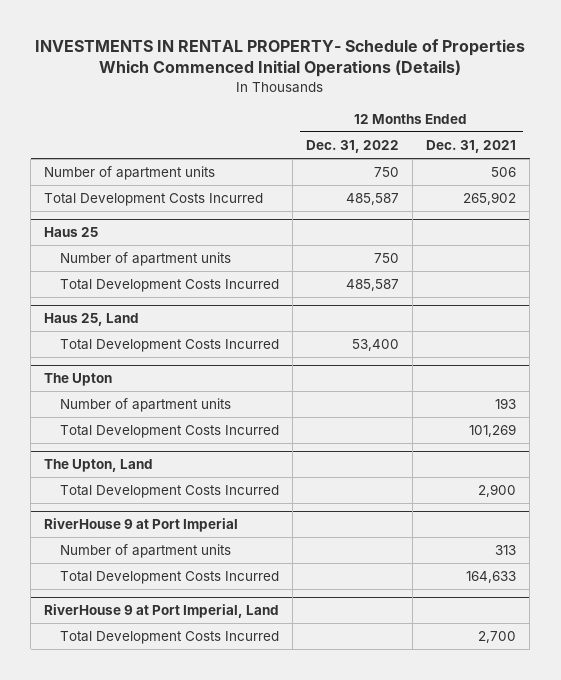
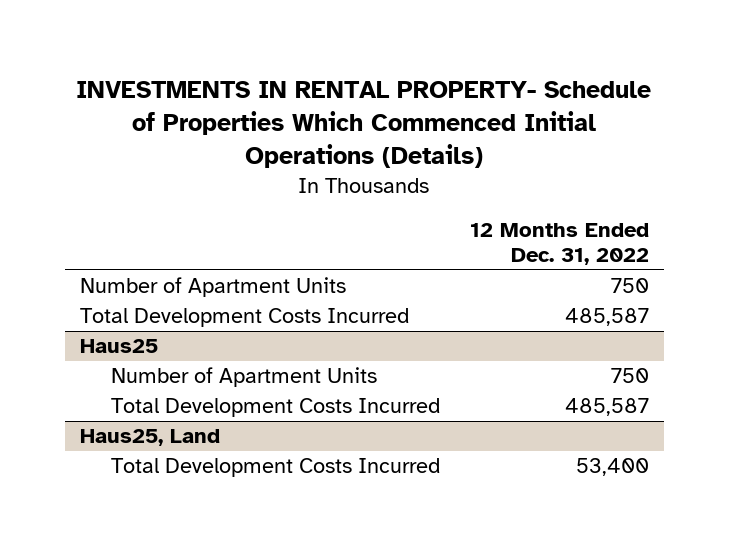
[426,140,517,154] Dec. 31, 2021 -> none
[44,166,216,181] Number of apartment units -> [79,277,346,298] Number of Apartment Units
[44,227,99,238] Haus 25 -> [79,339,158,354] Haus25
[59,252,231,267] Number of apartment units -> [111,367,378,388] Number of Apartment Units
[44,313,140,327] Haus 25, Land -> [79,429,220,447] Haus25, Land
[44,373,113,387] The Upton -> none
[59,398,231,413] Number of apartment units -> none
[59,425,279,439] Total Development Costs Incurred -> none
[44,459,154,473] The Upton, Land -> none
[59,485,279,499] Total Development Costs Incurred -> none
[44,518,239,533] RiverHouse 9 at Port Imperial -> none
[59,544,231,559] Number of apartment units -> none
[59,571,279,585] Total Development Costs Incurred -> none
[44,604,280,619] RiverHouse 9 at Port Imperial, Land -> none
[59,631,279,645] Total Development Costs Incurred -> none

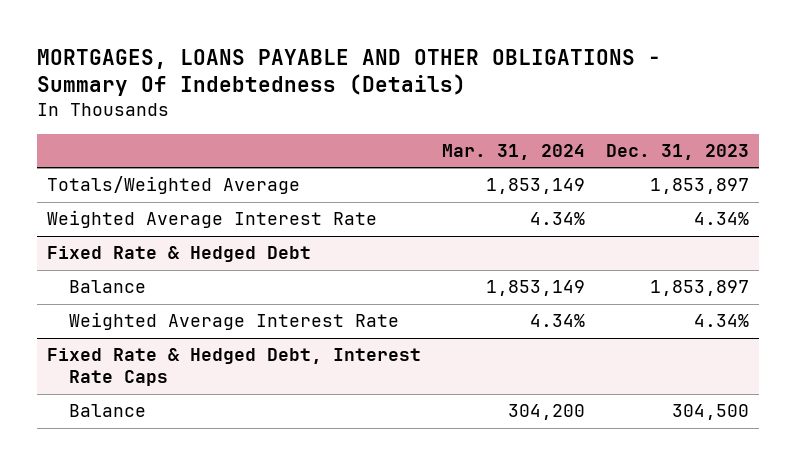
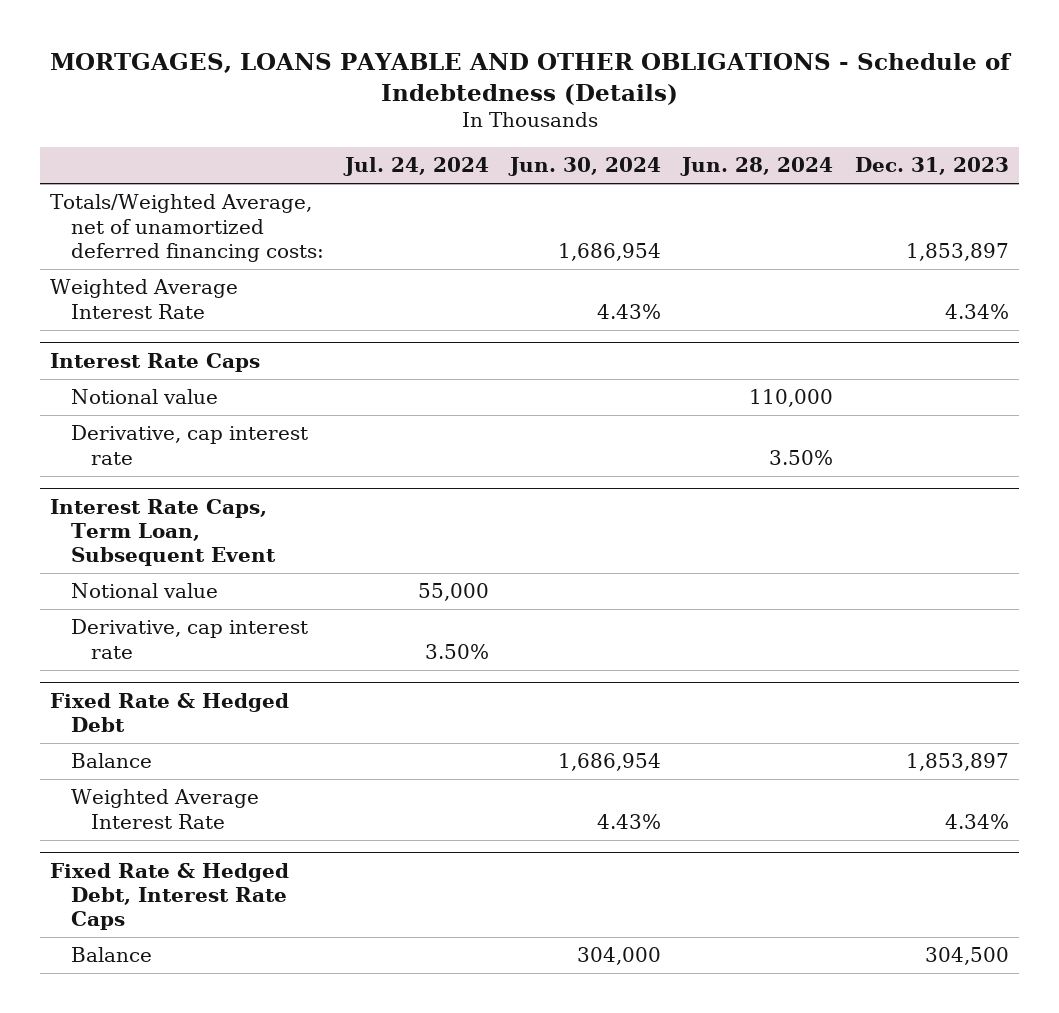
[37,48,662,96] MORTGAGES, LOANS PAYABLE AND OTHER OBLIGATIONS - Summary Of Indebtedness (Details) -> [49,53,1012,105] MORTGAGES, LOANS PAYABLE AND OTHER OBLIGATIONS - Schedule of Indebtedness (Details)
[442,143,586,160] Mar. 31, 2024 -> none
none -> [343,157,490,177] Jul. 24, 2024
none -> [508,157,662,177] Jun. 30, 2024
none -> [680,157,834,177] Jun. 28, 2024
[47,176,301,195] Totals/Weighted Average -> [50,194,324,263] Totals/Weighted Average, net of unamortized deferred financing costs:
none -> [50,352,261,372] Interest Rate Caps
none -> [70,389,218,405] Notional value
none -> [70,425,308,465] Derivative, cap interest rate
none -> [50,498,276,567] Interest Rate Caps, Term Loan, Subsequent Event
none -> [70,583,218,599] Notional value
none -> [70,619,308,659] Derivative, cap interest rate

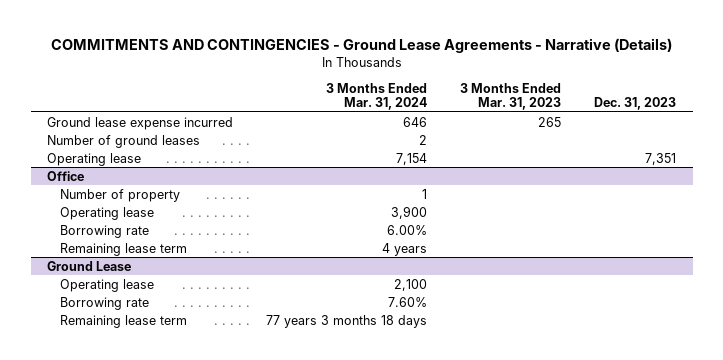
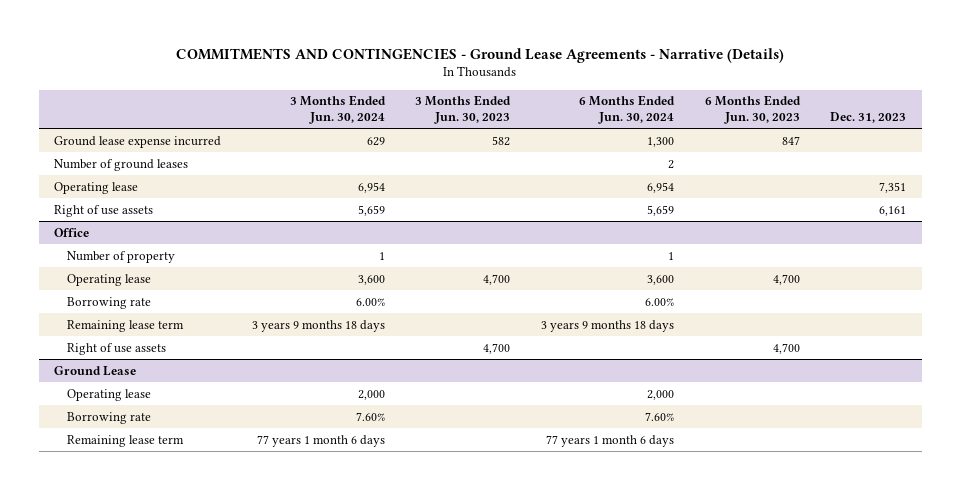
[326,82,428,111] 3 Months Ended Mar. 31, 2024 -> none
[460,82,562,111] 3 Months Ended Mar. 31, 2023 -> none
none -> [289,95,386,125] 3 Months Ended Jun. 30, 2024
none -> [415,95,512,125] 3 Months Ended Jun. 30, 2023
none -> [578,95,675,125] 6 Months Ended Jun. 30, 2024
none -> [704,95,801,125] 6 Months Ended Jun. 30, 2023
none -> [53,204,153,217] Right of use assets
none -> [67,342,167,355] Right of use assets

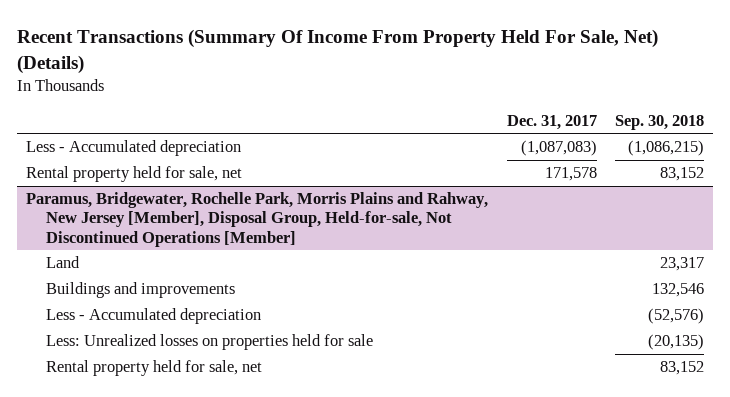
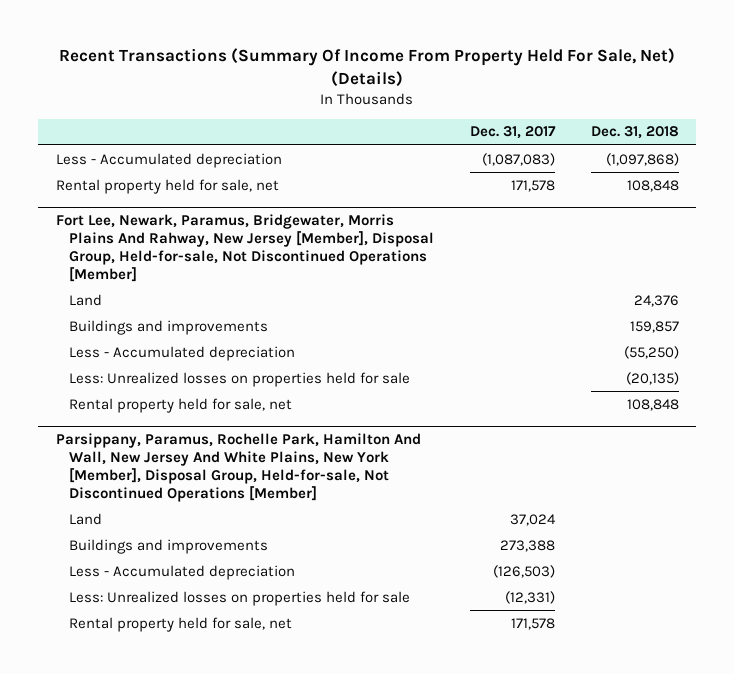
[614,114,704,130] Sep. 30, 2018 -> none
none -> [590,126,679,140] Dec. 31, 2018
[26,192,489,247] Paramus, Bridgewater, Rochelle Park, Morris Plains and Rahway, New Jersey [Member], Disposal Group, Held-for-sale, Not Discontinued Operations [Member] -> [55,213,435,282] Fort Lee, Newark, Paramus, Bridgewater, Morris Plains And Rahway, New Jersey [Member], Disposal Group, Held-for-sale, Not Discontinued Operations [Member]
none -> [55,432,421,502] Parsippany, Paramus, Rochelle Park, Hamilton And Wall, New Jersey And White Plains, New York [Member], Disposal Group, Held-for-sale, Not Discontinued Operations [Member]
none -> [69,512,103,525] Land
none -> [69,538,269,554] Buildings and improvements
none -> [69,564,296,580] Less - Accumulated depreciation
none -> [69,590,411,606] Less: Unrealized losses on properties held for sale
none -> [69,616,293,632] Rental property held for sale, net

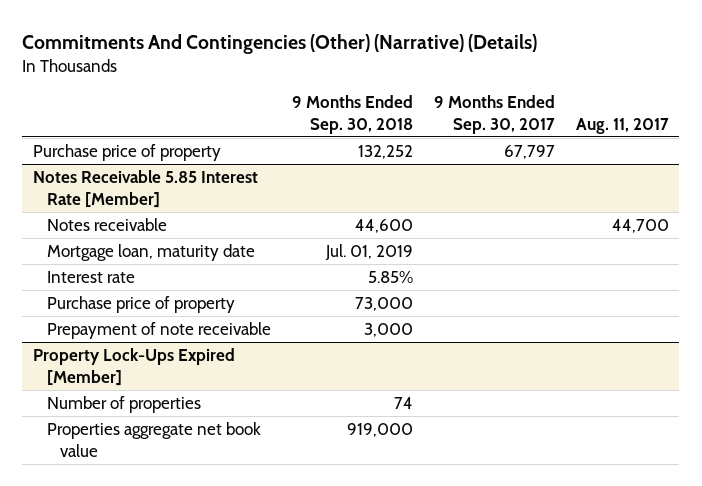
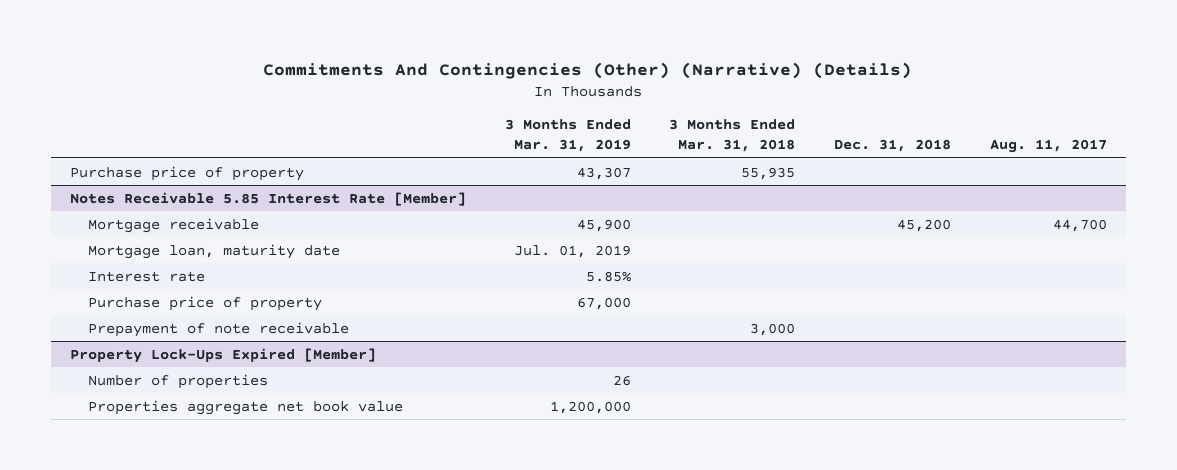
[291,95,413,134] 9 Months Ended Sep. 30, 2018 -> none
[433,95,555,134] 9 Months Ended Sep. 30, 2017 -> none
none -> [504,119,631,153] 3 Months Ended Mar. 31, 2019
none -> [669,119,796,153] 3 Months Ended Mar. 31, 2018
none -> [834,139,952,153] Dec. 31, 2018
[46,217,167,231] Notes receivable -> [87,217,259,233] Mortgage receivable

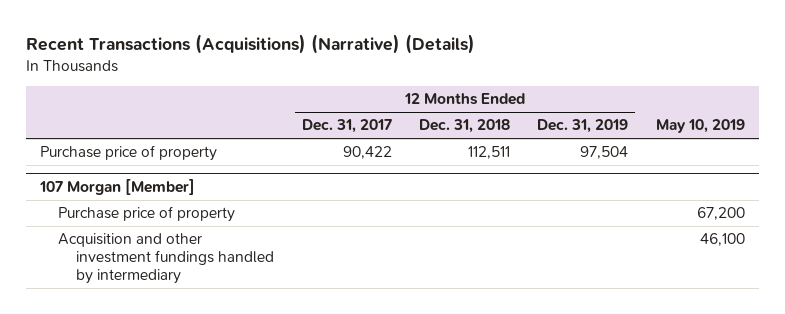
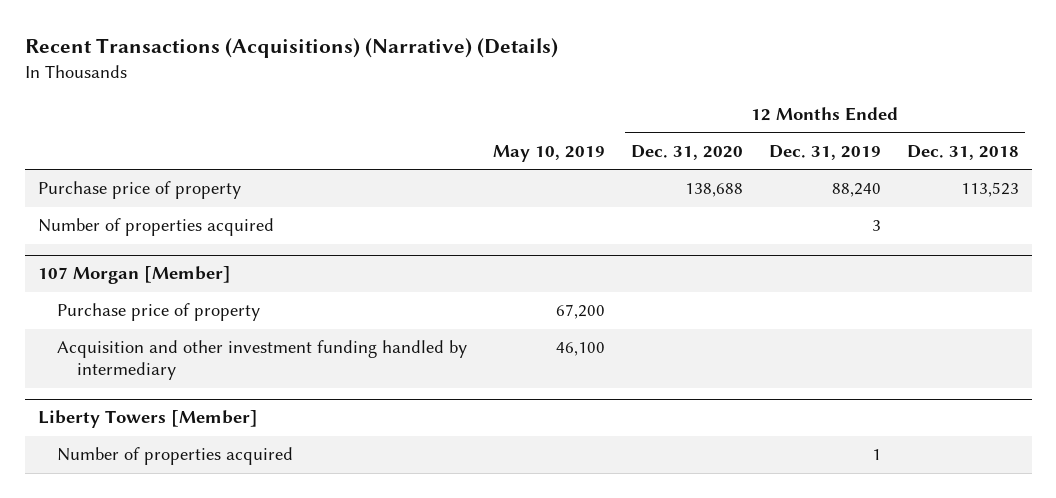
[301,119,392,134] Dec. 31, 2017 -> none
none -> [631,145,744,161] Dec. 31, 2020
[468,146,511,160] 112,511 -> [960,182,1019,198] 113,523
[580,146,629,160] 97,504 -> [831,183,881,198] 88,240
none -> [37,218,274,237] Number of properties acquired
[58,233,275,284] Acquisition and other investment fundings handled by intermediary -> [57,340,468,381] Acquisition and other investment funding handled by intermediary
none -> [37,410,258,429] Liberty Towers [Member]
none -> [57,447,294,466] Number of properties acquired

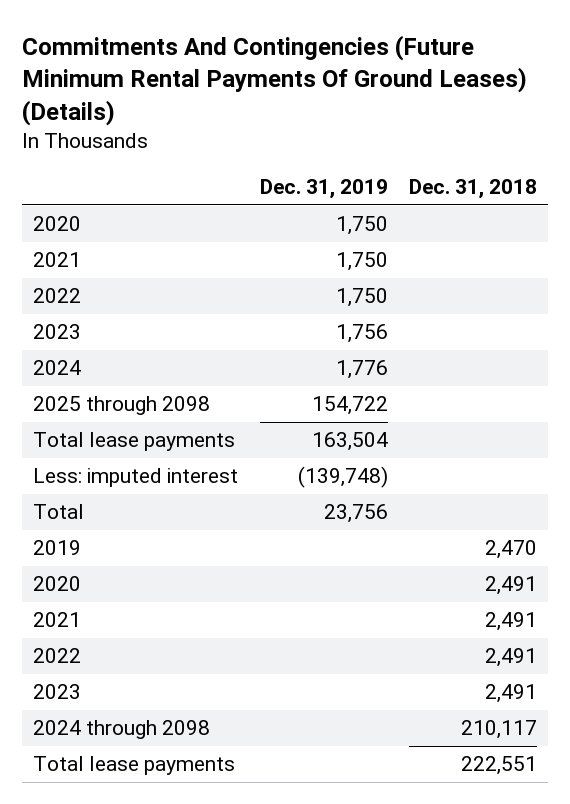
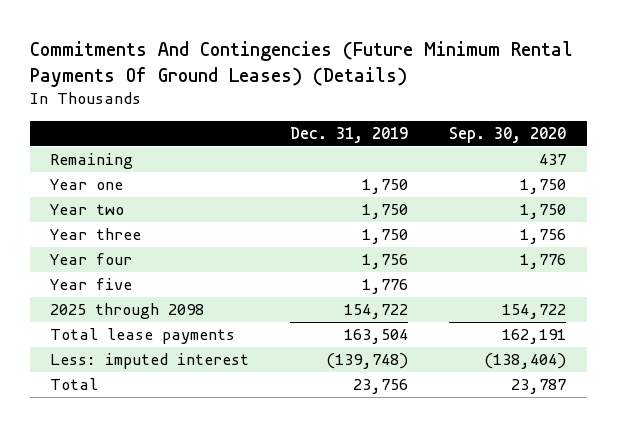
[409,179,538,200] Dec. 31, 2018 -> none
none -> [449,126,567,143] Sep. 30, 2020
none -> [50,153,134,170] Remaining
[33,216,82,232] 2020 -> [50,179,124,191] Year one
[33,252,82,268] 2021 -> [50,204,125,216] Year two
[33,288,82,304] 2022 -> [50,228,142,241] Year three
[33,324,82,340] 2023 -> [50,253,133,266] Year four
[33,360,82,376] 2024 -> [50,278,133,291] Year five
[33,540,82,556] 2019 -> none
[33,576,82,592] 2020 -> none
[33,612,82,628] 2021 -> none
[33,648,82,664] 2022 -> none
[33,684,82,700] 2023 -> none
[33,720,211,740] 2024 through 2098 -> none
[33,756,236,776] Total lease payments -> none

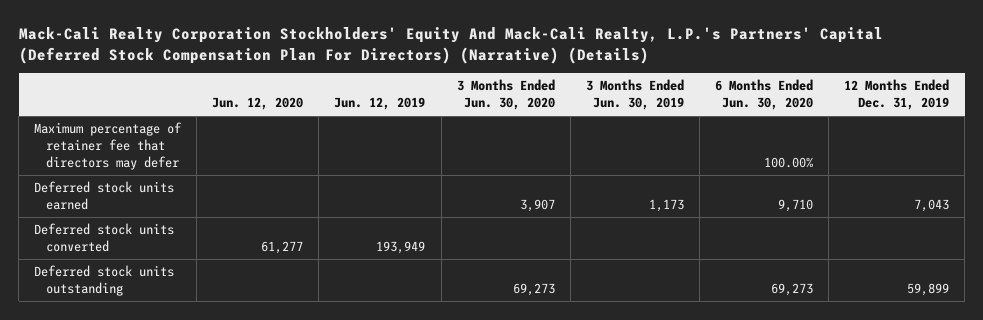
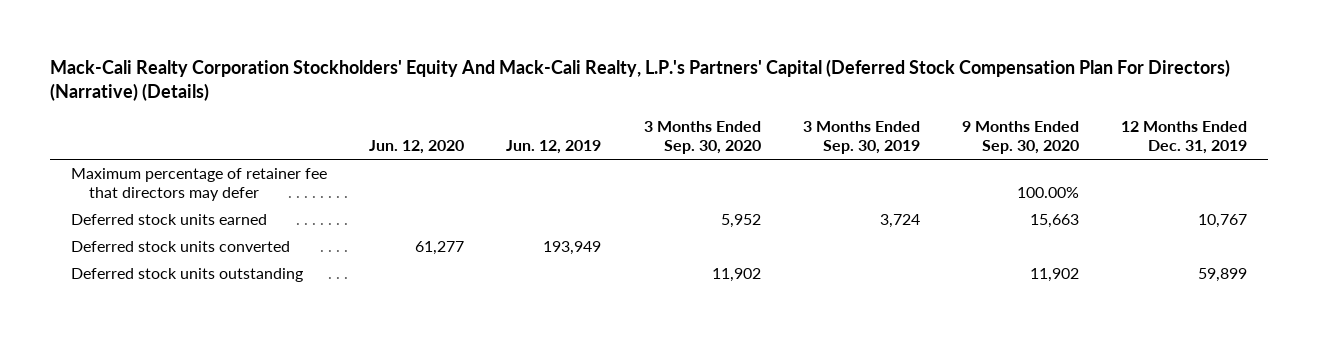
[456,79,555,110] 3 Months Ended Jun. 30, 2020 -> none
[585,79,684,110] 3 Months Ended Jun. 30, 2019 -> none
[715,79,814,110] 6 Months Ended Jun. 30, 2020 -> none
none -> [643,121,761,155] 3 Months Ended Sep. 30, 2020
none -> [802,121,920,155] 3 Months Ended Sep. 30, 2019
none -> [962,121,1080,155] 9 Months Ended Sep. 30, 2020
[914,199,950,213] 7,043 -> [1198,214,1248,229] 10,767

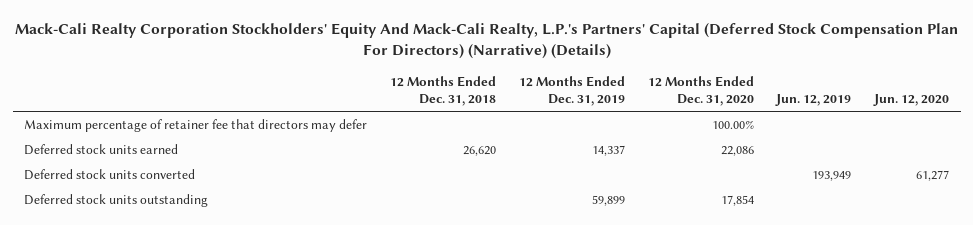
[643,121,761,155] 3 Months Ended Sep. 30, 2020 -> none
[802,121,920,155] 3 Months Ended Sep. 30, 2019 -> none
[962,121,1080,155] 9 Months Ended Sep. 30, 2020 -> none
none -> [389,75,496,107] 12 Months Ended Dec. 31, 2018
none -> [647,75,754,107] 12 Months Ended Dec. 31, 2020
[1198,214,1248,229] 10,767 -> [591,144,625,156] 14,337

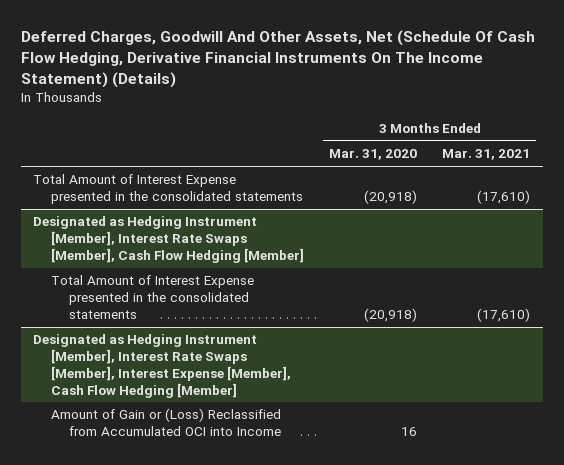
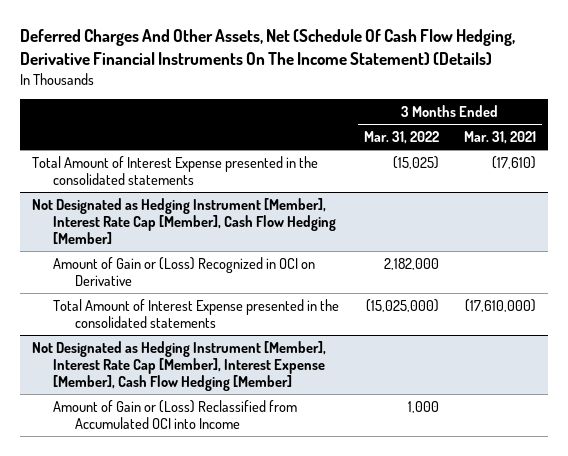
[20,29,535,88] Deferred Charges, Goodwill And Other Assets, Net (Schedule Of Cash Flow Hedging, Derivative Financial Instruments On The Income Statement) (Details) -> [19,29,515,65] Deferred Charges And Other Assets, Net (Schedule Of Cash Flow Hedging, Derivative Financial Instruments On The Income Statement) (Details)
[329,149,418,161] Mar. 31, 2020 -> none
none -> [364,130,440,144] Mar. 31, 2022
[33,216,305,263] Designated as Hedging Instrument [Member], Interest Rate Swaps [Member], Cash Flow Hedging [Member] -> [31,197,337,244] Not Designated as Hedging Instrument [Member], Interest Rate Cap [Member], Cash Flow Hedging [Member]
none -> [53,256,316,286] Amount of Gain or (Loss) Recognized in OCI on Derivative
[477,307,531,322] (17,610) -> [464,298,536,312] (17,610,000)
[33,334,292,398] Designated as Hedging Instrument [Member], Interest Rate Swaps [Member], Interest Expense [Member], Cash Flow Hedging [Member] -> [31,340,326,391] Not Designated as Hedging Instrument [Member], Interest Rate Cap [Member], Interest Expense [Member], Cash Flow Hedging [Member]

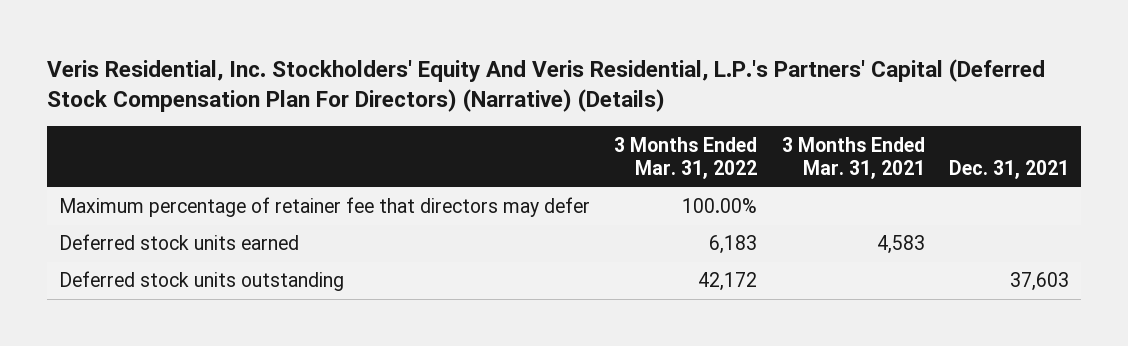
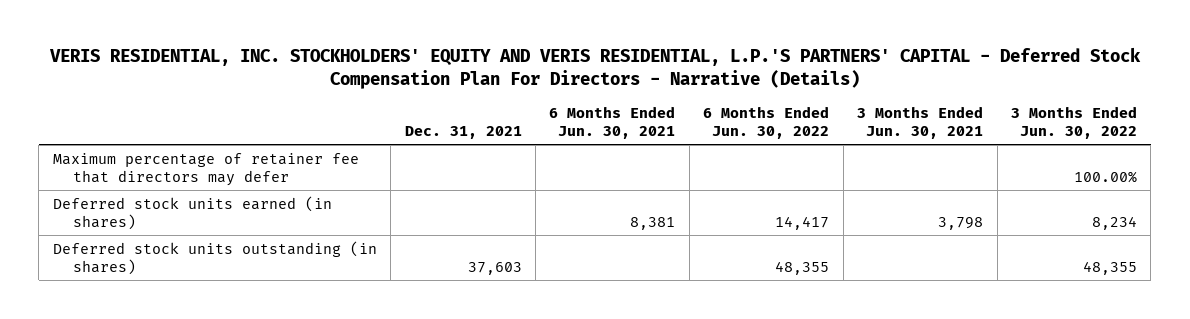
[46,58,1045,112] Veris Residential, Inc. Stockholders' Equity And Veris Residential, L.P.'s Partners' Capital (Deferred Stock Compensation Plan For Directors) (Narrative) (Details) -> [48,46,1141,89] VERIS RESIDENTIAL, INC. STOCKHOLDERS' EQUITY AND VERIS RESIDENTIAL, L.P.'S PARTNERS' CAPITAL - Deferred Stock Compensation Plan For Directors - Narrative (Details)
[614,136,758,180] 3 Months Ended Mar. 31, 2022 -> none
[781,136,925,180] 3 Months Ended Mar. 31, 2021 -> none
none -> [549,105,676,139] 6 Months Ended Jun. 30, 2021
none -> [703,105,830,139] 6 Months Ended Jun. 30, 2022
none -> [857,105,984,139] 3 Months Ended Jun. 30, 2021
none -> [1011,105,1138,139] 3 Months Ended Jun. 30, 2022
[58,234,299,251] Deferred stock units earned -> [52,195,332,230] Deferred stock units earned (in shares)
[58,271,344,292] Deferred stock units outstanding -> [52,240,377,275] Deferred stock units outstanding (in shares)

